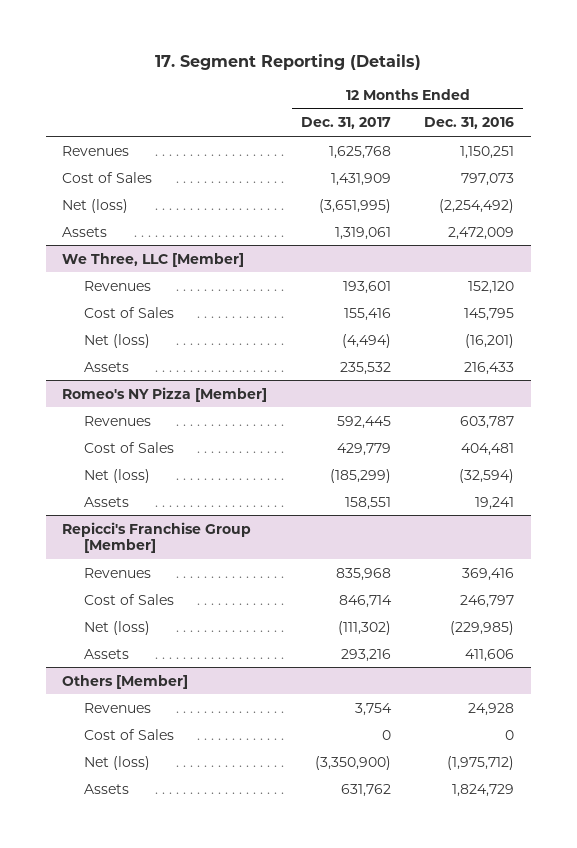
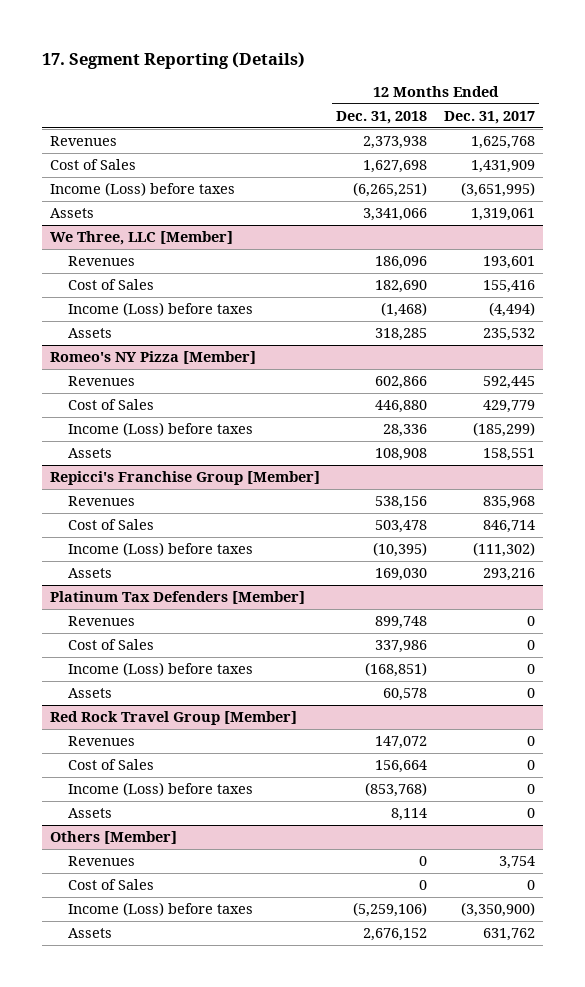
[424,117,515,130] Dec. 31, 2016 -> none
none -> [336,110,428,124] Dec. 31, 2018
[62,198,129,213] Net (loss) -> [50,182,236,197] Income (Loss) before taxes
[83,333,150,348] Net (loss) -> [67,302,253,317] Income (Loss) before taxes
[83,468,150,483] Net (loss) -> [67,422,253,437] Income (Loss) before taxes
[83,620,150,635] Net (loss) -> [67,542,253,557] Income (Loss) before taxes
none -> [50,591,306,605] Platinum Tax Defenders [Member]
none -> [67,616,135,627] Revenues
none -> [67,639,154,651] Cost of Sales
none -> [67,662,253,677] Income (Loss) before taxes
none -> [67,688,112,699] Assets
none -> [50,711,298,726] Red Rock Travel Group [Member]
none -> [67,736,135,747] Revenues
none -> [67,759,154,771] Cost of Sales
none -> [67,782,253,797] Income (Loss) before taxes
none -> [67,808,112,819] Assets
[83,755,150,770] Net (loss) -> [67,902,253,917] Income (Loss) before taxes

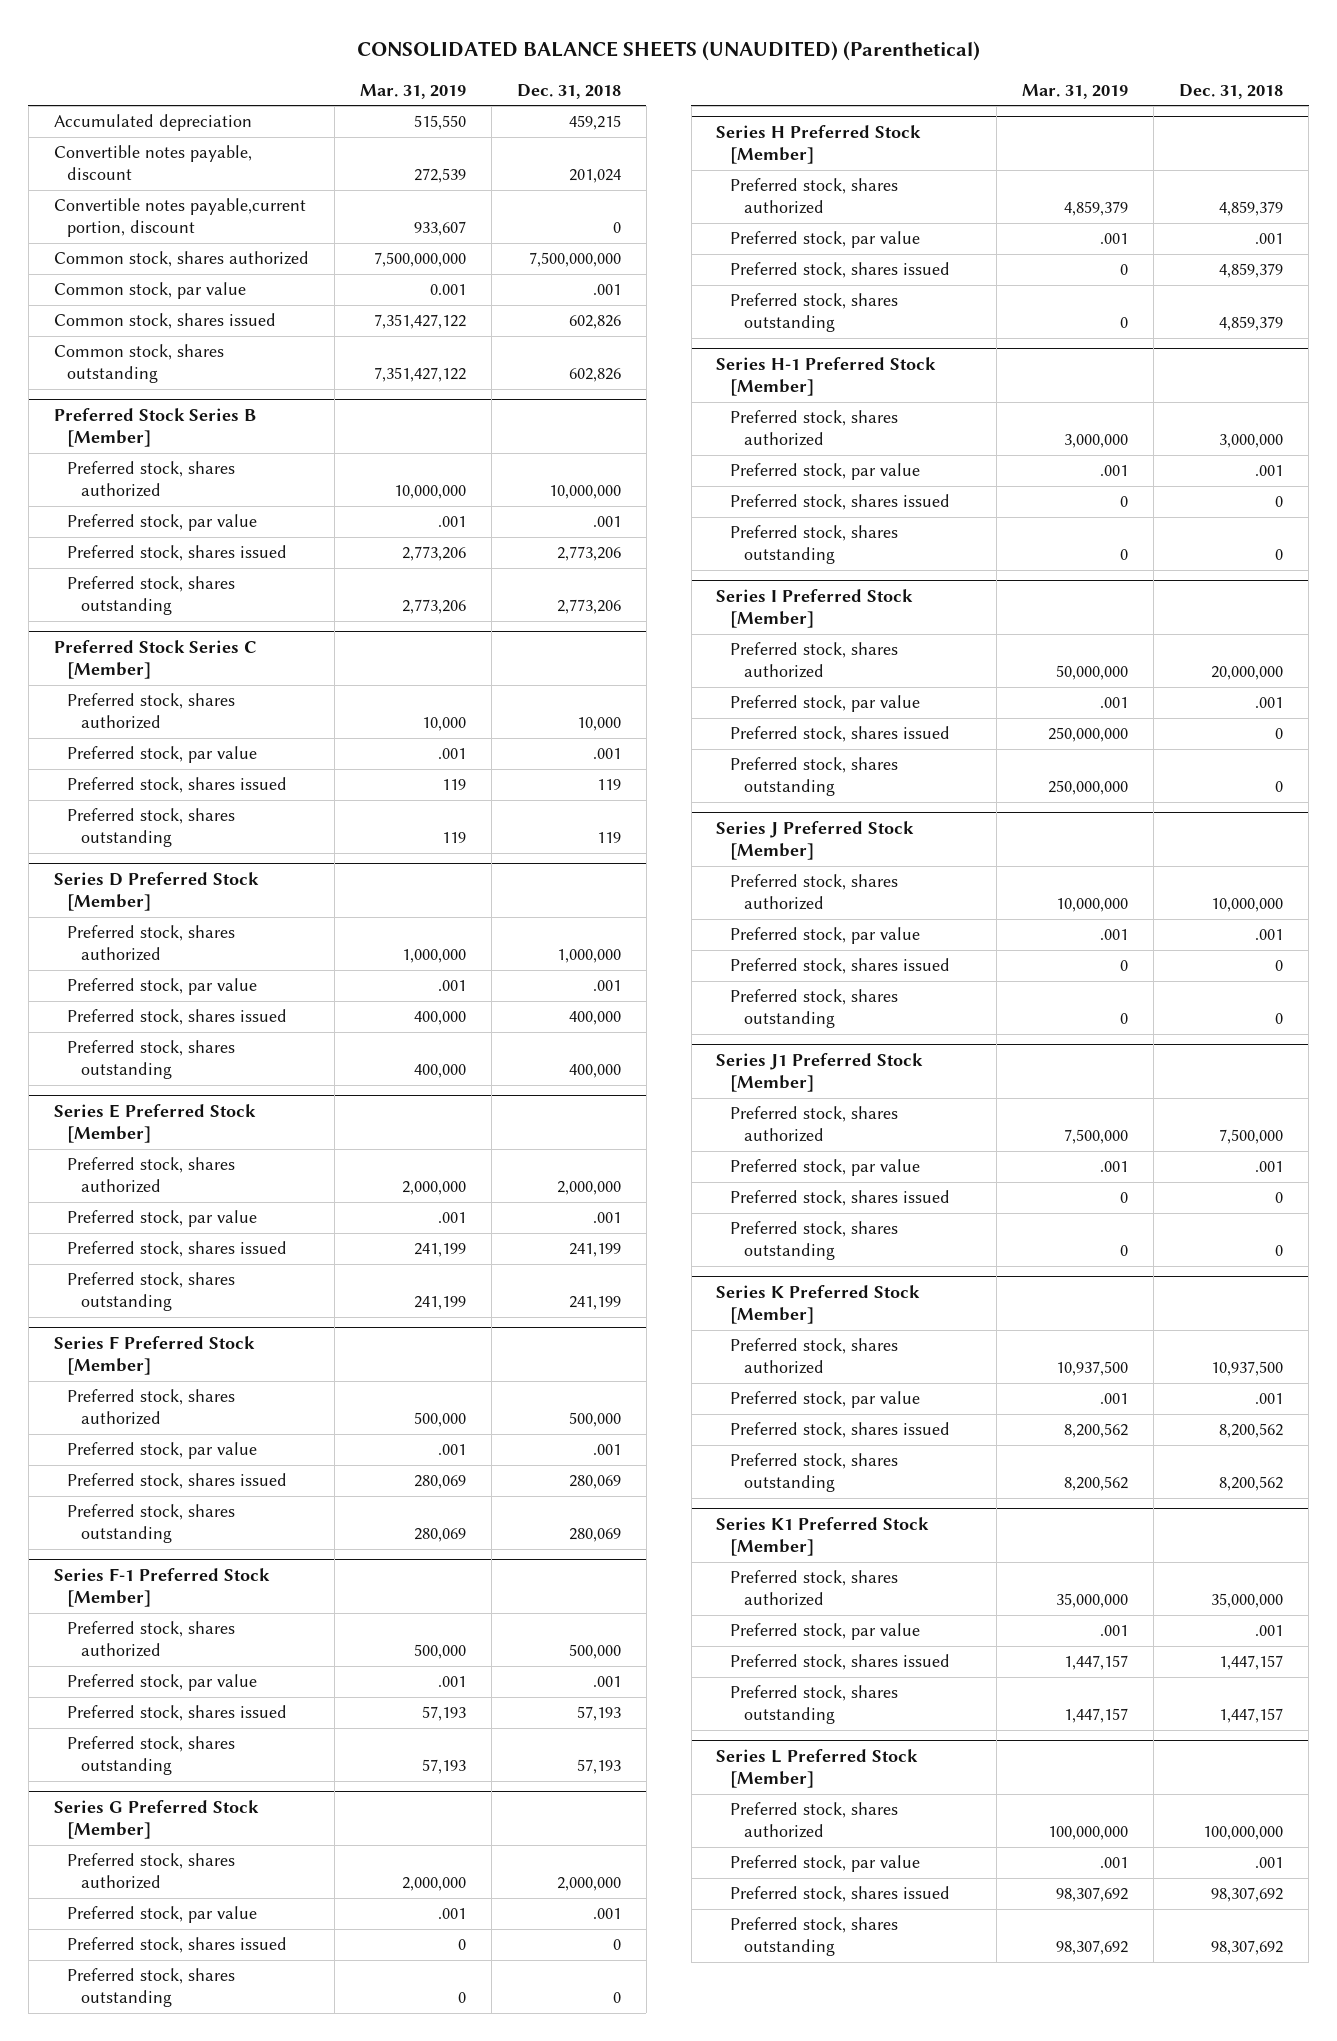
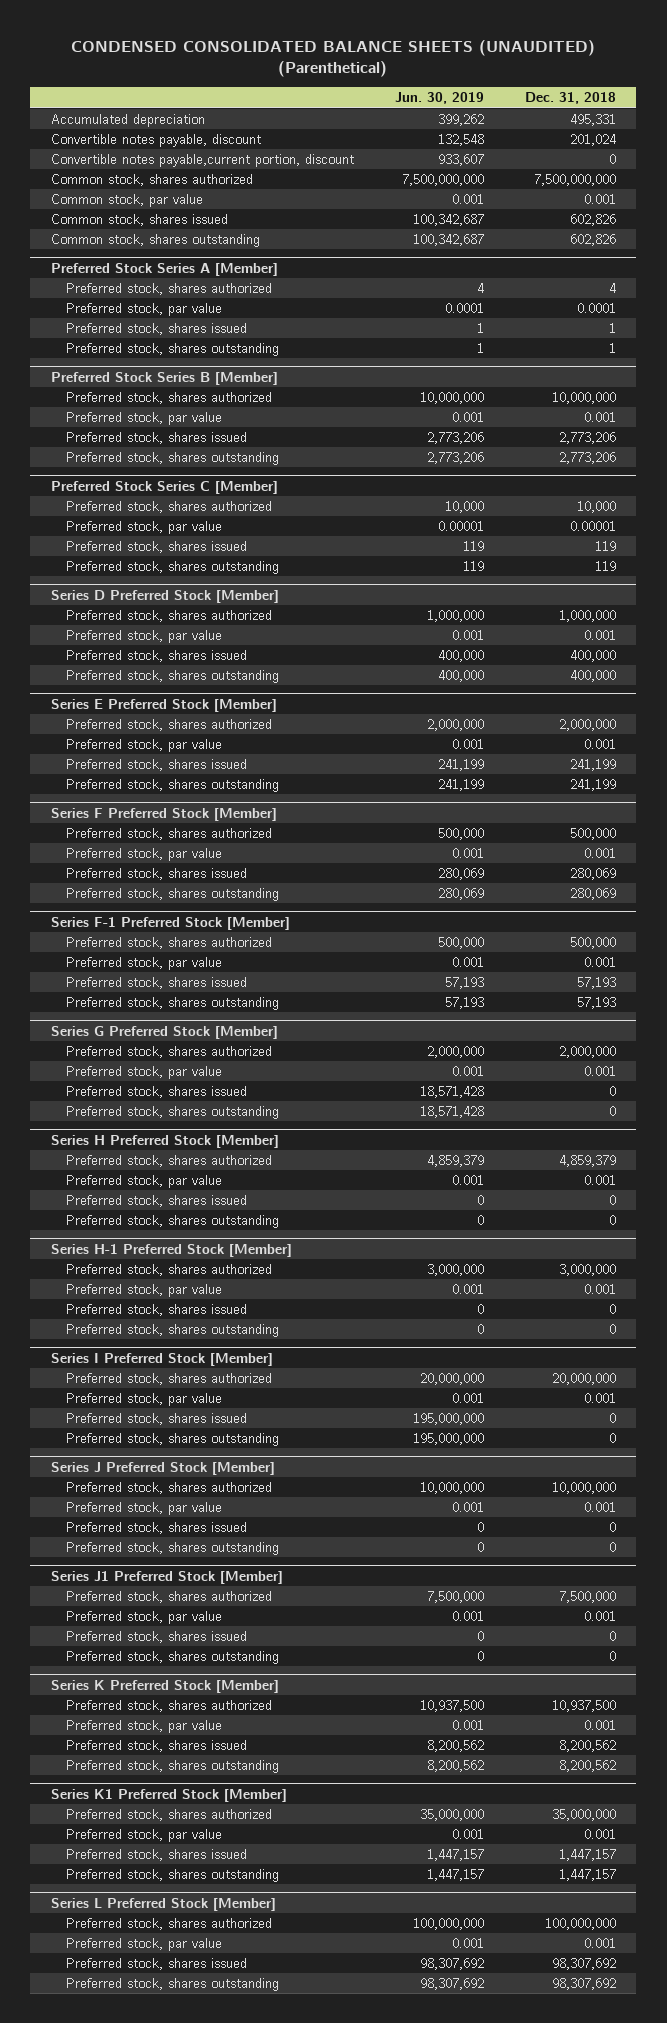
[356,41,980,62] CONSOLIDATED BALANCE SHEETS (UNAUDITED) (Parenthetical) -> [71,39,596,78] CONDENSED CONSOLIDATED BALANCE SHEETS (UNAUDITED) (Parenthetical)
[359,83,466,99] Mar. 31, 2019 -> none
none -> [394,92,484,105] Jun. 30, 2019
[568,115,621,131] 459,215 -> [569,114,616,127] 495,331
[592,284,621,296] .001 -> [583,194,616,205] 0.001
none -> [50,262,278,276] Preferred Stock Series A [Member]
none -> [66,283,273,296] Preferred stock, shares authorized
none -> [66,303,223,317] Preferred stock, par value
none -> [66,323,248,336] Preferred stock, shares issued
none -> [66,343,280,357] Preferred stock, shares outstanding
[592,516,621,528] .001 -> [583,412,616,423] 0.001
[592,748,621,760] .001 -> [569,521,616,532] 0.00001
[592,980,621,992] .001 -> [583,630,616,641] 0.001
[592,1212,621,1224] .001 -> [583,739,616,750] 0.001
[592,1444,621,1456] .001 -> [583,848,616,859] 0.001
[592,1676,621,1688] .001 -> [583,957,616,968] 0.001
[592,1908,621,1920] .001 -> [583,1066,616,1077] 0.001
[1255,233,1284,245] .001 -> [583,1175,616,1186] 0.001
[1219,263,1284,279] 4,859,379 -> [608,1195,616,1206] 0
[1219,316,1284,332] 4,859,379 -> [608,1215,616,1226] 0
[1255,465,1284,477] .001 -> [583,1284,616,1295] 0.001
[1255,697,1284,709] .001 -> [583,1393,616,1404] 0.001
[1255,929,1284,941] .001 -> [583,1502,616,1513] 0.001
[1255,1161,1284,1173] .001 -> [583,1611,616,1622] 0.001
[1255,1393,1284,1405] .001 -> [583,1720,616,1731] 0.001
[1255,1625,1284,1637] .001 -> [583,1829,616,1840] 0.001
[1255,1857,1284,1869] .001 -> [583,1938,616,1949] 0.001

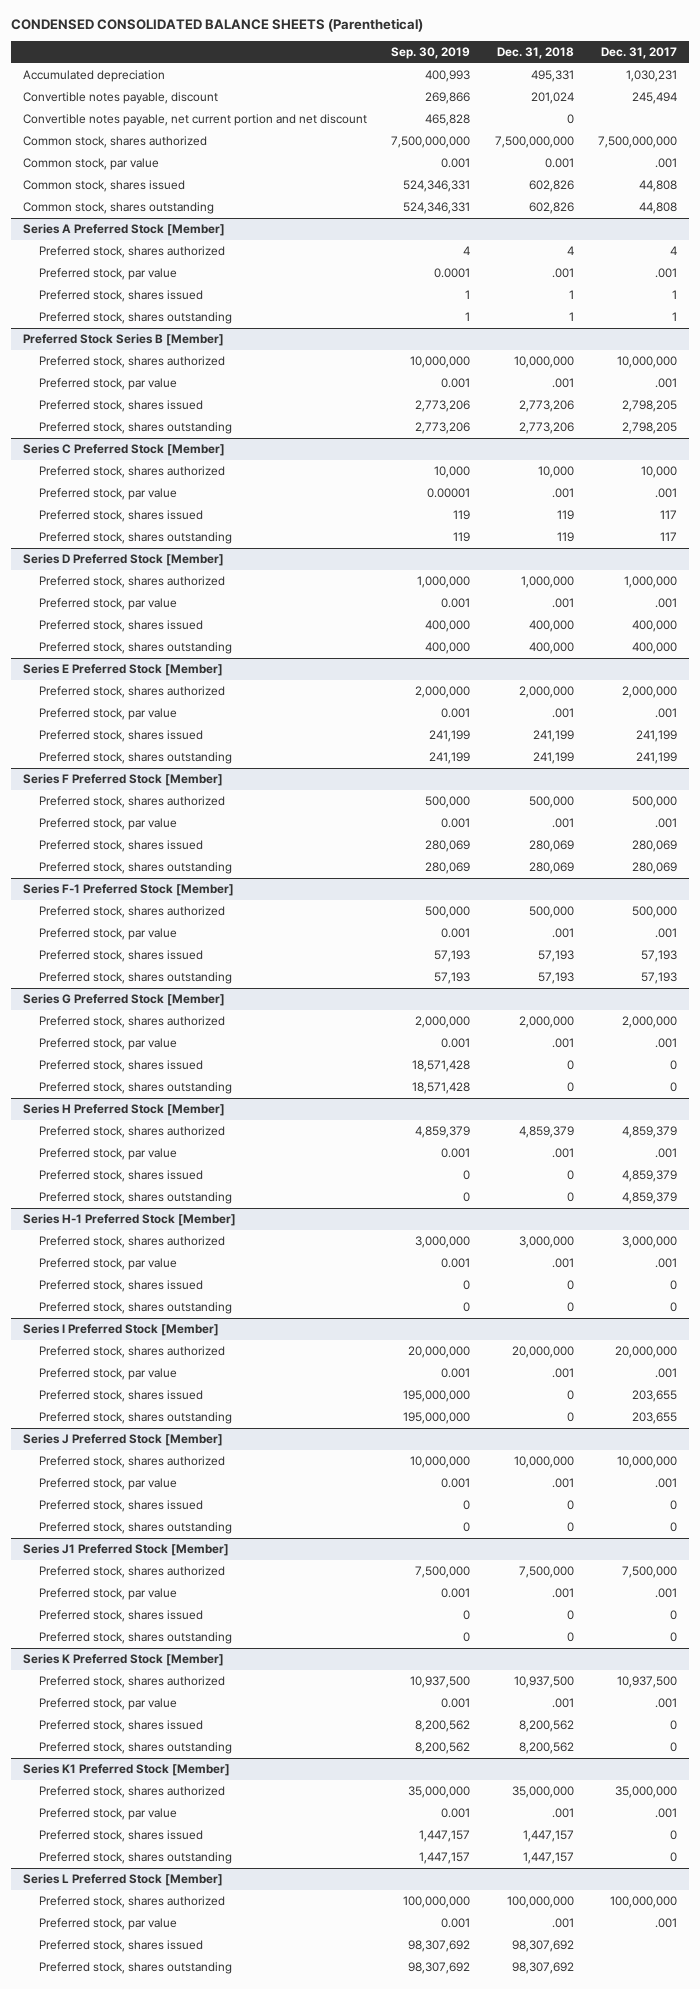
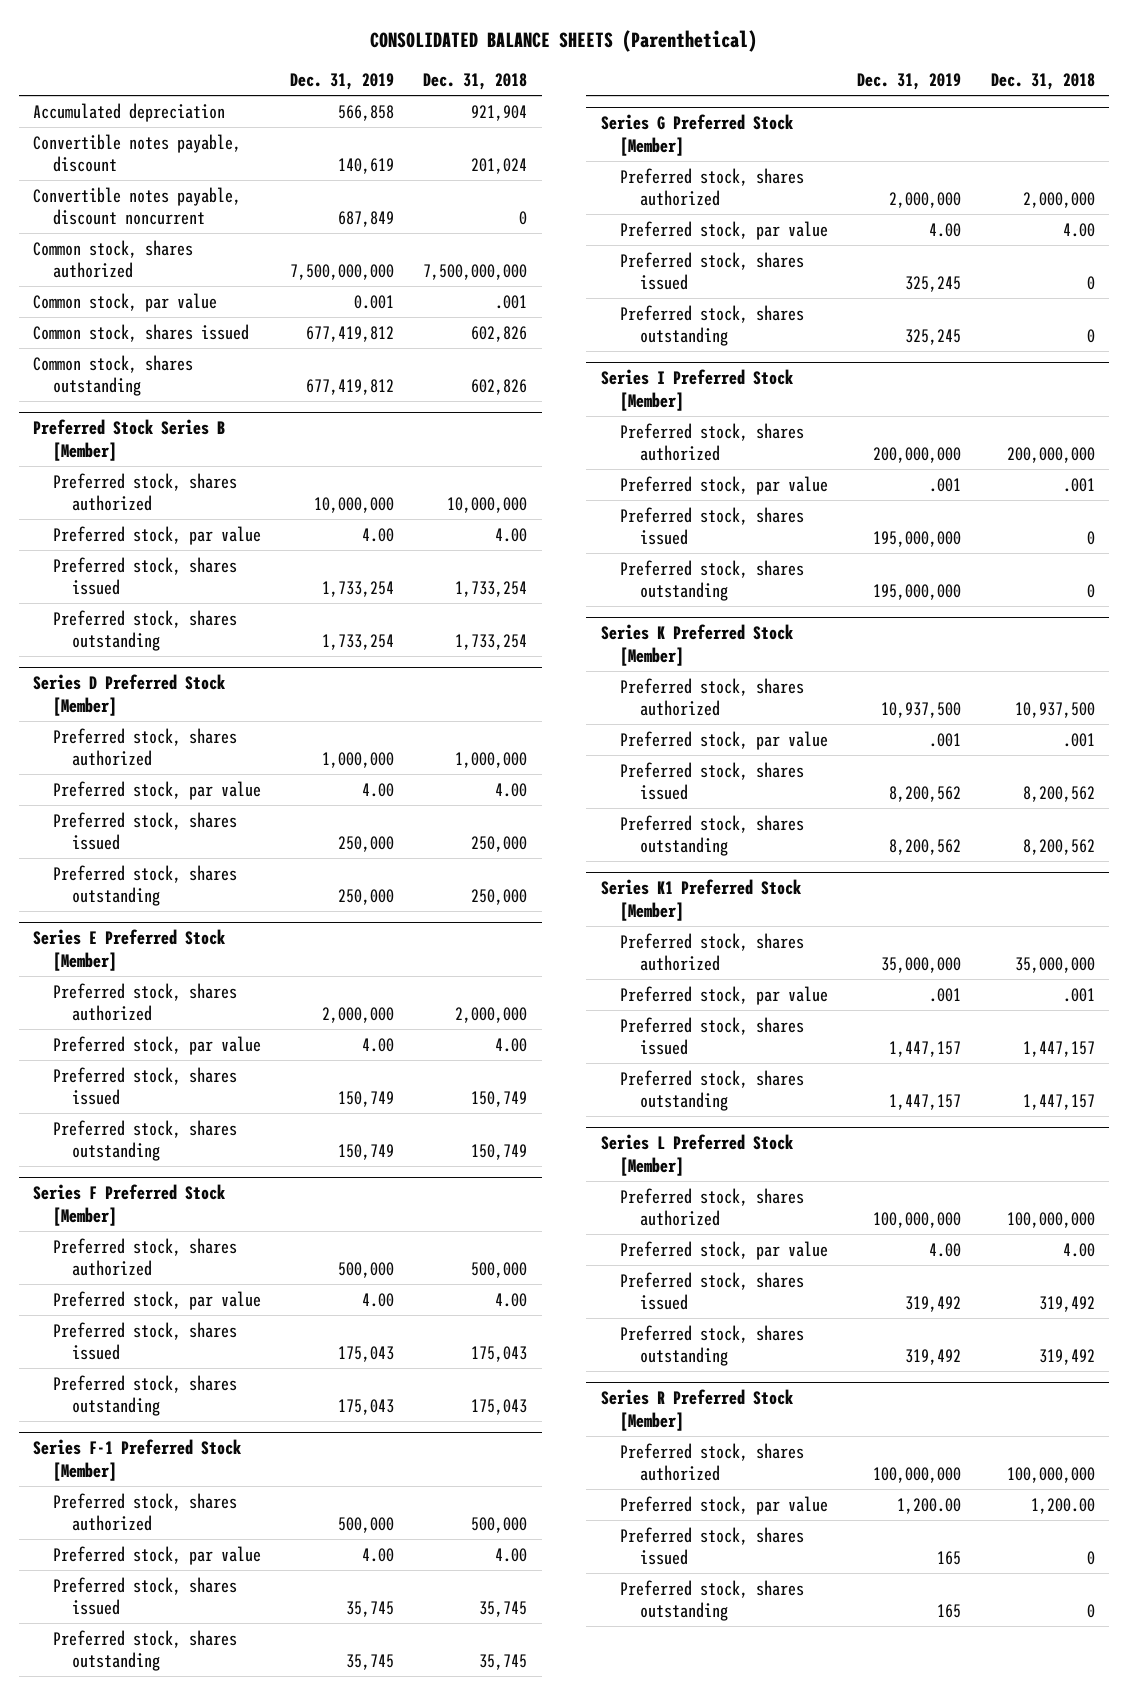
[10,17,423,32] CONDENSED CONSOLIDATED BALANCE SHEETS (Parenthetical) -> [370,29,758,52] CONSOLIDATED BALANCE SHEETS (Parenthetical)
[391,46,471,59] Sep. 30, 2019 -> none
[601,46,678,59] Dec. 31, 2017 -> none
none -> [289,73,394,91] Dec. 31, 2019
[530,70,574,83] 495,331 -> [471,104,528,121] 921,904
[22,114,367,127] Convertible notes payable, net current portion and net discount -> [33,186,242,226] Convertible notes payable, discount noncurrent
[544,158,574,169] 0.001 -> [495,294,528,309] .001
[22,224,225,237] Series A Preferred Stock [Member] -> none
[38,246,225,259] Preferred stock, shares authorized -> none
[38,268,177,281] Preferred stock, par value -> none
[38,290,203,303] Preferred stock, shares issued -> none
[38,312,232,325] Preferred stock, shares outstanding -> none
[22,444,225,457] Series C Preferred Stock [Member] -> none
[38,466,225,479] Preferred stock, shares authorized -> none
[38,488,177,501] Preferred stock, par value -> none
[38,510,203,523] Preferred stock, shares issued -> none
[38,532,232,545] Preferred stock, shares outstanding -> none
[551,378,574,389] .001 -> [495,527,528,542] 4.00
[518,400,574,413] 2,773,206 -> [455,581,528,598] 1,733,254
[518,422,574,435] 2,773,206 -> [455,634,528,651] 1,733,254
[551,598,574,609] .001 -> [495,782,528,797] 4.00
[528,620,574,633] 400,000 -> [471,836,528,853] 250,000
[528,642,574,655] 400,000 -> [471,889,528,906] 250,000
[551,708,574,719] .001 -> [495,1037,528,1052] 4.00
[532,730,574,743] 241,199 -> [471,1091,528,1108] 150,749
[532,752,574,765] 241,199 -> [471,1144,528,1161] 150,749
[551,818,574,829] .001 -> [495,1292,528,1307] 4.00
[528,840,574,853] 280,069 -> [471,1346,528,1363] 175,043
[528,862,574,875] 280,069 -> [471,1399,528,1416] 175,043
[551,928,574,939] .001 -> [495,1547,528,1562] 4.00
[537,950,574,963] 57,193 -> [479,1601,528,1618] 35,745
[537,972,574,985] 57,193 -> [479,1654,528,1671] 35,745
[38,1060,203,1073] Preferred stock, shares issued -> none
[38,1082,232,1095] Preferred stock, shares outstanding -> none
[22,1104,225,1117] Series H Preferred Stock [Member] -> none
[38,1126,225,1139] Preferred stock, shares authorized -> none
[38,1148,177,1161] Preferred stock, par value -> none
[38,1170,203,1183] Preferred stock, shares issued -> none
[38,1192,232,1205] Preferred stock, shares outstanding -> none
[22,1214,236,1227] Series H-1 Preferred Stock [Member] -> none
[38,1236,225,1249] Preferred stock, shares authorized -> none
[38,1258,177,1271] Preferred stock, par value -> none
[551,1038,574,1049] .001 -> [1062,222,1095,237] 4.00
[38,1368,177,1381] Preferred stock, par value -> none
[38,1390,203,1403] Preferred stock, shares issued -> none
[38,1412,232,1425] Preferred stock, shares outstanding -> none
[22,1434,223,1447] Series J Preferred Stock [Member] -> none
[38,1456,225,1469] Preferred stock, shares authorized -> none
[38,1478,177,1491] Preferred stock, par value -> none
[38,1500,203,1513] Preferred stock, shares issued -> none
[38,1522,232,1535] Preferred stock, shares outstanding -> none
[22,1544,229,1557] Series J1 Preferred Stock [Member] -> none
[38,1566,225,1579] Preferred stock, shares authorized -> none
[511,1346,574,1359] 20,000,000 -> [1006,447,1095,464] 200,000,000
[551,1918,574,1929] .001 -> [1062,1242,1095,1257] 4.00
[511,1940,574,1953] 98,307,692 -> [1038,1296,1095,1313] 319,492
[511,1962,574,1975] 98,307,692 -> [1038,1349,1095,1366] 319,492
none -> [601,1388,795,1431] Series R Preferred Stock [Member]
none -> [620,1442,805,1482] Preferred stock, shares authorized
none -> [620,1495,829,1515] Preferred stock, par value
none -> [620,1526,805,1566] Preferred stock, shares issued
none -> [620,1579,805,1622] Preferred stock, shares outstanding

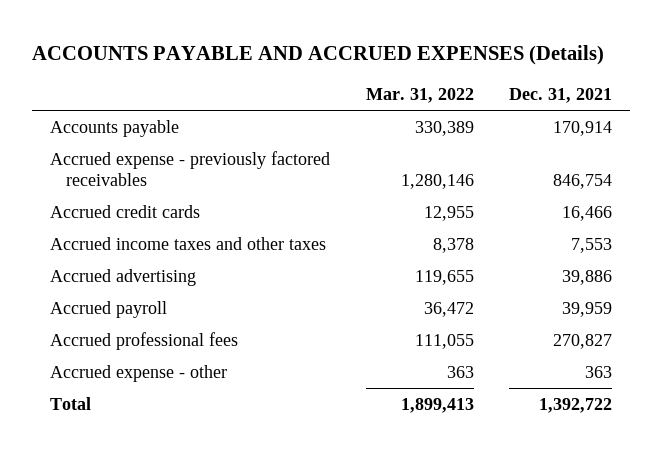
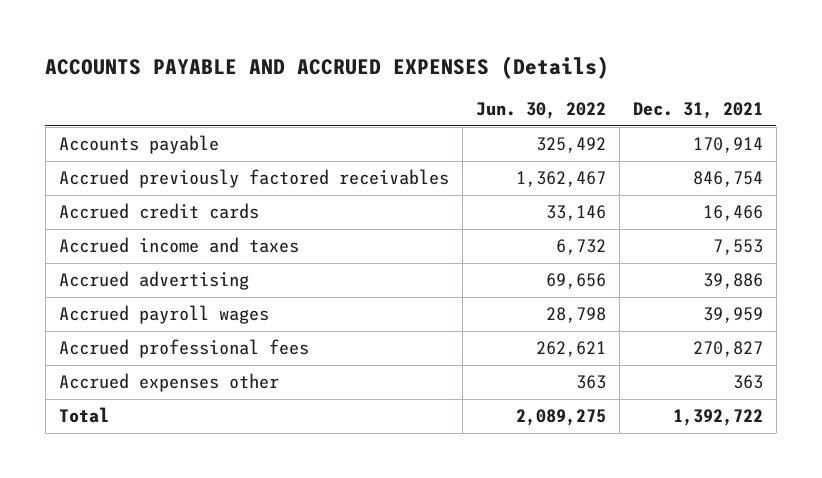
[365,87,474,103] Mar. 31, 2022 -> none
none -> [475,102,606,120] Jun. 30, 2022
[50,150,331,187] Accrued expense - previously factored receivables -> [58,169,449,189] Accrued previously factored receivables
[50,236,327,250] Accrued income taxes and other taxes -> [58,237,299,254] Accrued income and taxes
[50,300,168,318] Accrued payroll -> [58,305,269,325] Accrued payroll wages
[50,364,228,382] Accrued expense - other -> [58,373,279,393] Accrued expenses other

